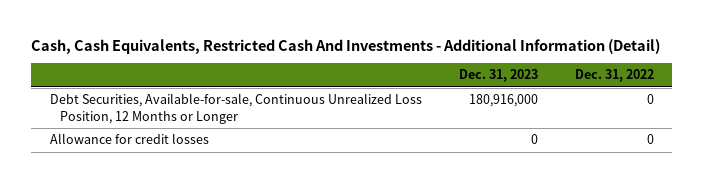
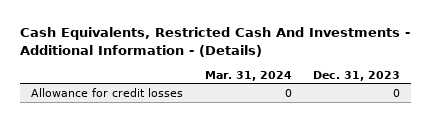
[31,38,661,54] Cash, Cash Equivalents, Restricted Cash And Investments - Additional Information (Detail) -> [20,27,411,57] Cash Equivalents, Restricted Cash And Investments - Additional Information - (Details)
[574,69,654,83] Dec. 31, 2022 -> none
none -> [204,70,292,81] Mar. 31, 2024
[49,93,422,124] Debt Securities, Available-for-sale, Continuous Unrealized Loss Position, 12 Months or Longer -> none

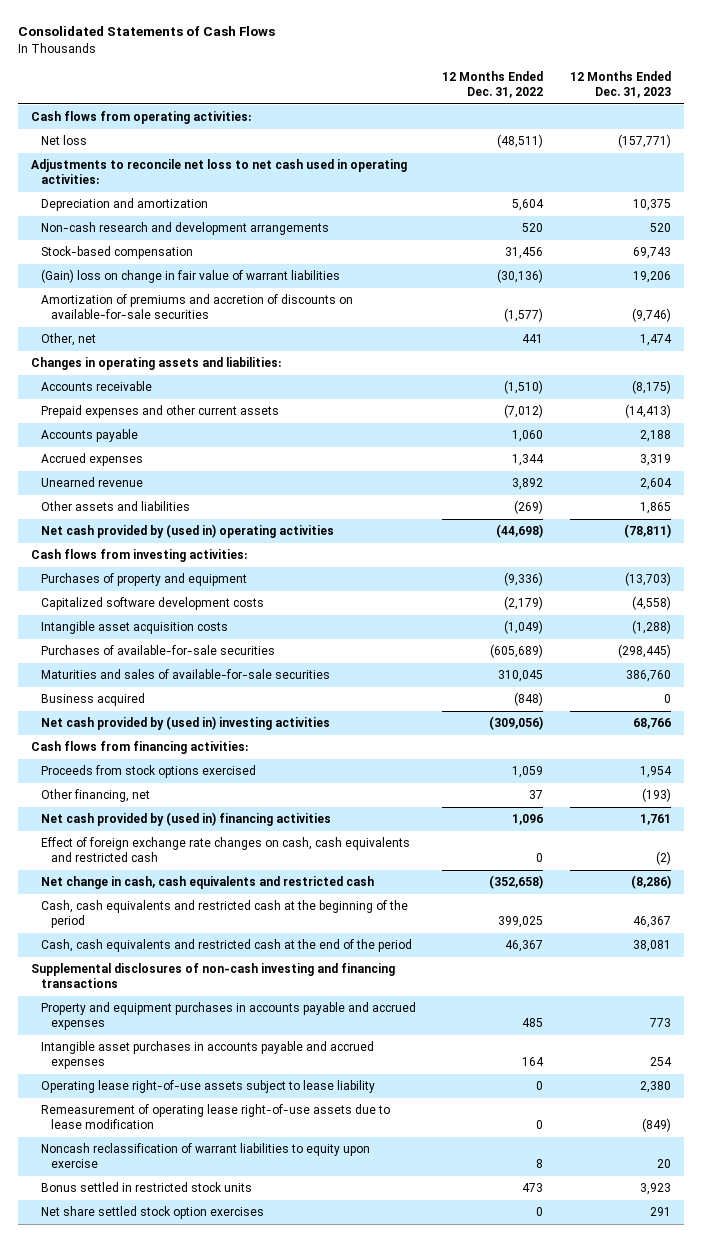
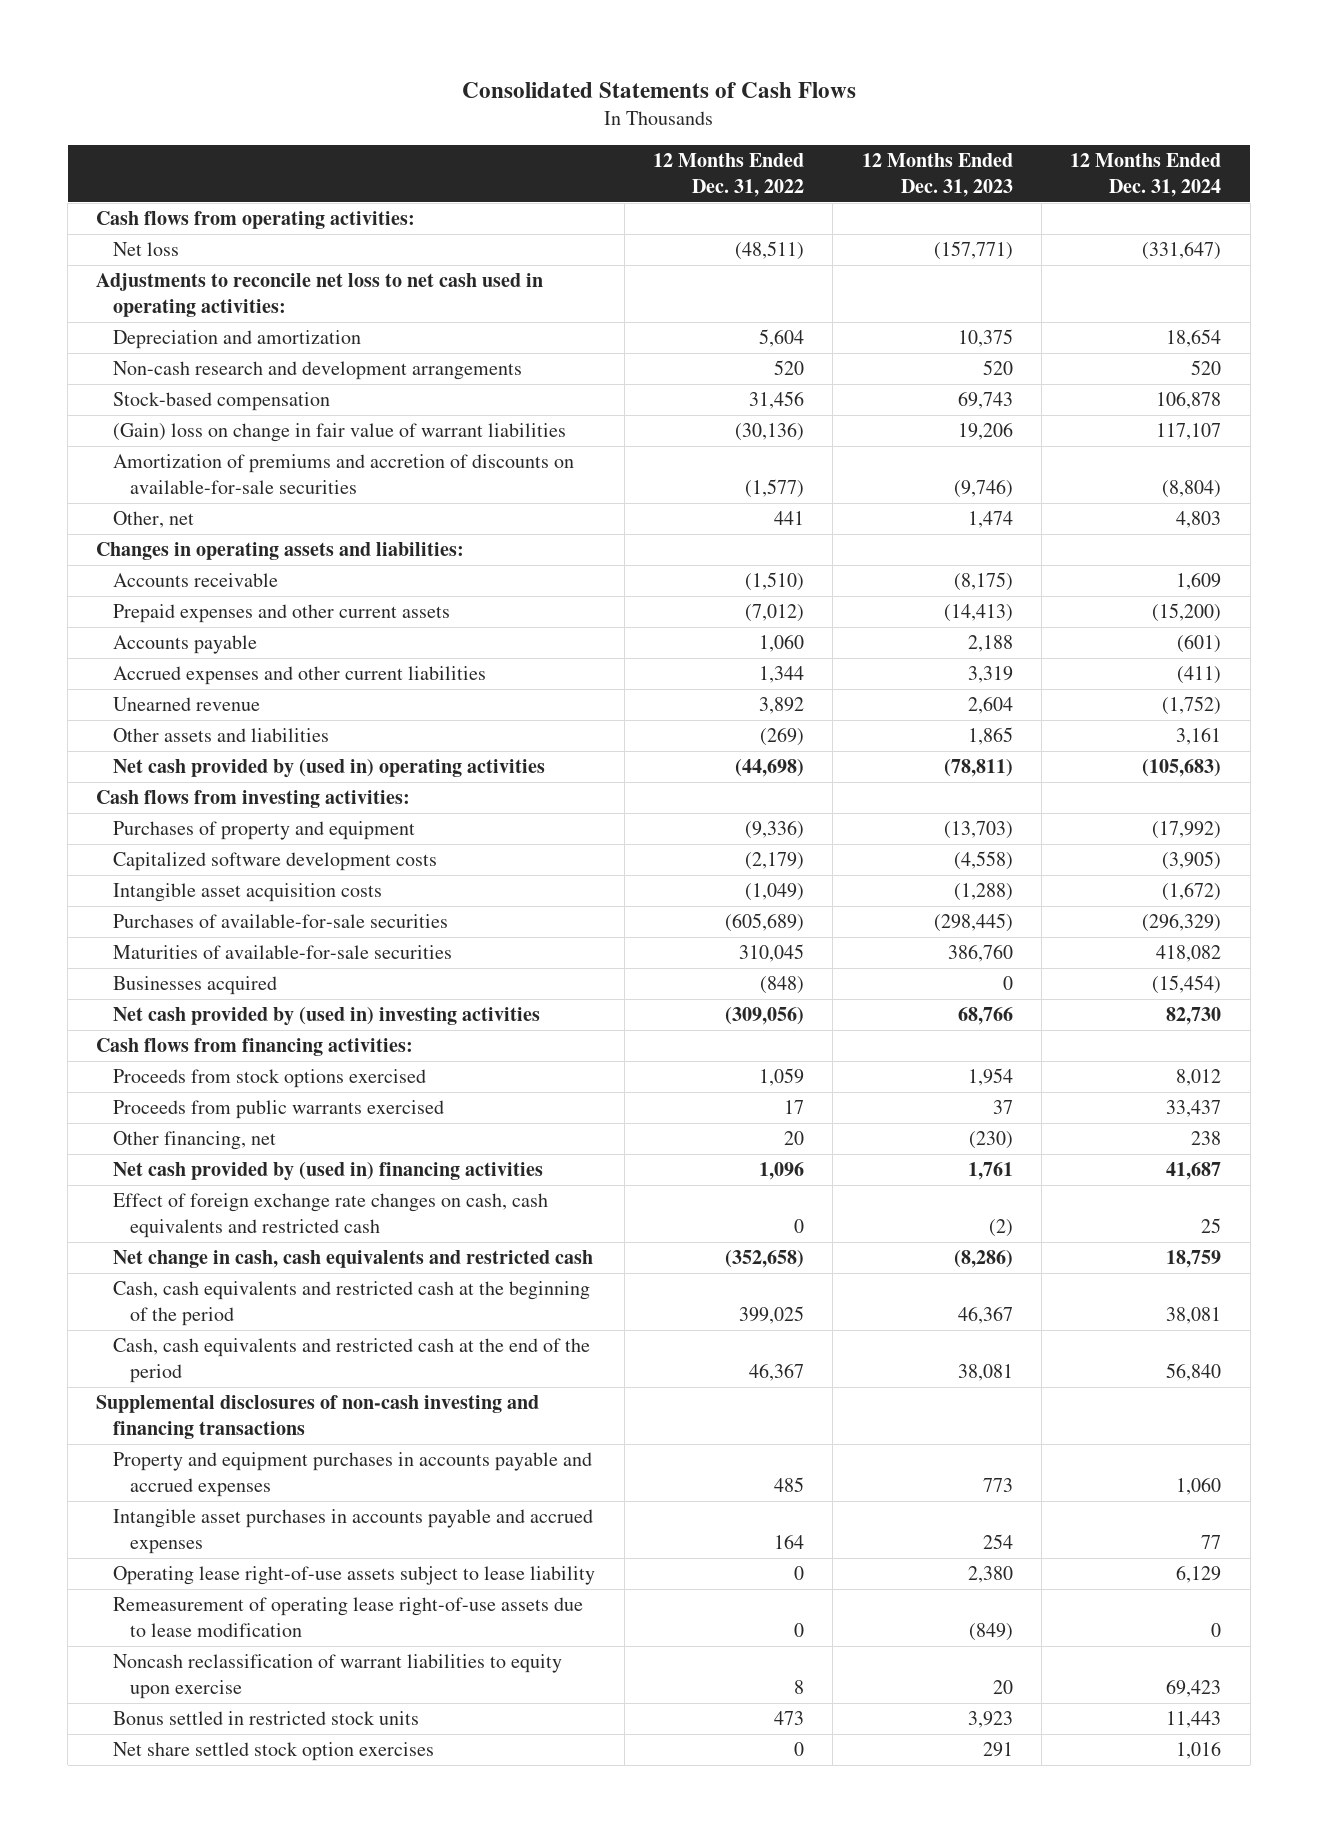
none -> [1070,153,1222,197] 12 Months Ended Dec. 31, 2024
[40,453,143,467] Accrued expenses -> [113,666,487,686] Accrued expenses and other current liabilities
[40,669,330,680] Maturities and sales of available-for-sale securities -> [113,945,453,960] Maturities of available-for-sale securities
[40,693,145,707] Business acquired -> [113,976,278,996] Businesses acquired
none -> [113,1100,445,1120] Proceeds from public warrants exercised
[529,790,544,800] 37 -> [783,1131,804,1146] 20
[641,788,671,803] (193) -> [968,1131,1013,1150] (230)

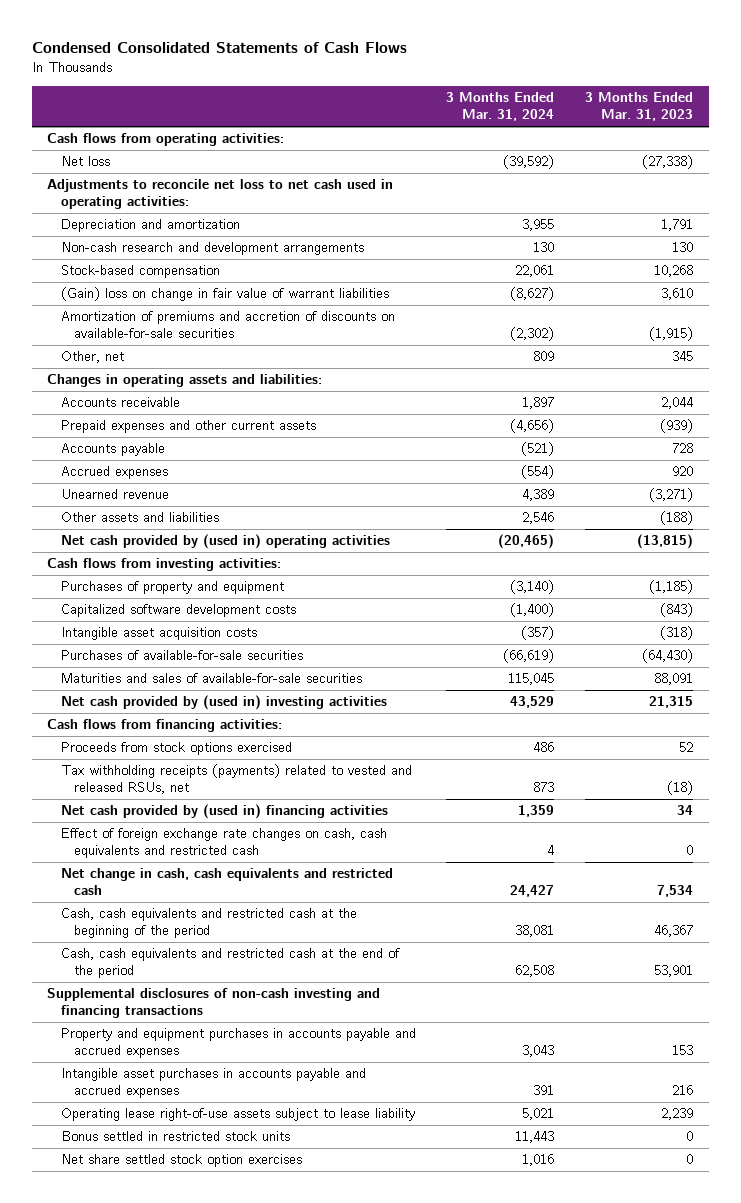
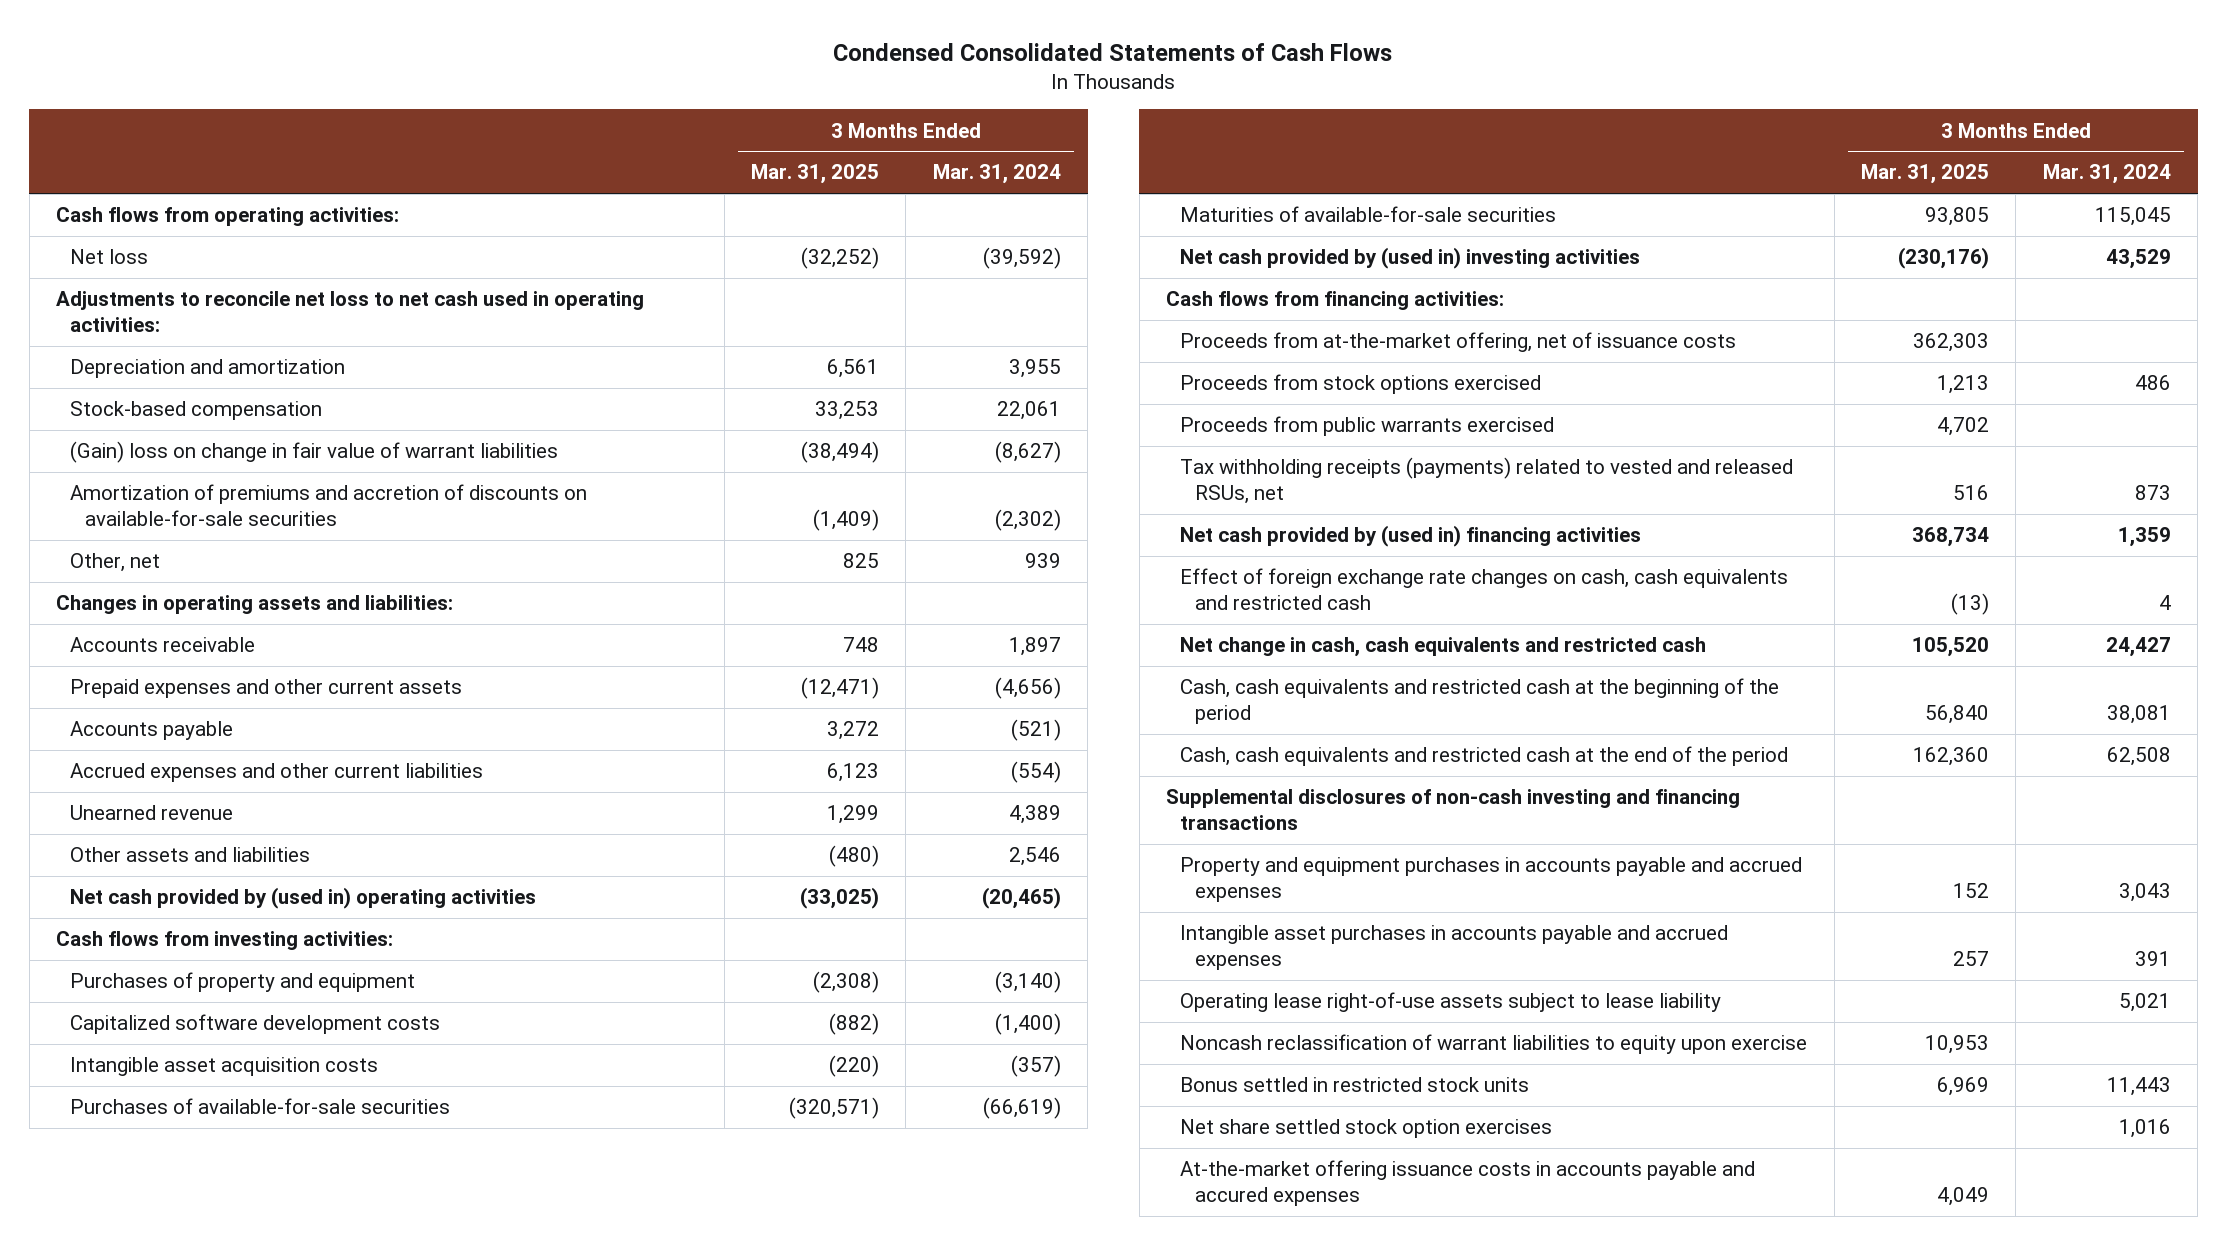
[585,92,694,122] 3 Months Ended Mar. 31, 2023 -> none
none -> [751,164,880,185] Mar. 31, 2025
[60,242,364,256] Non-cash research and development arrangements -> none
[533,351,555,362] 809 -> [1024,553,1061,569] 939
[60,466,168,480] Accrued expenses -> [70,763,484,783] Accrued expenses and other current liabilities
[60,673,362,684] Maturities and sales of available-for-sale securities -> [1180,206,1557,223] Maturities of available-for-sale securities
none -> [1180,332,1737,353] Proceeds from at-the-market offering, net of issuance costs
none -> [1180,416,1555,437] Proceeds from public warrants exercised
none -> [1180,1034,1808,1055] Noncash reclassification of warrant liabilities to equity upon exercise
none -> [1180,1160,1756,1206] At-the-market offering issuance costs in accounts payable and accured expenses

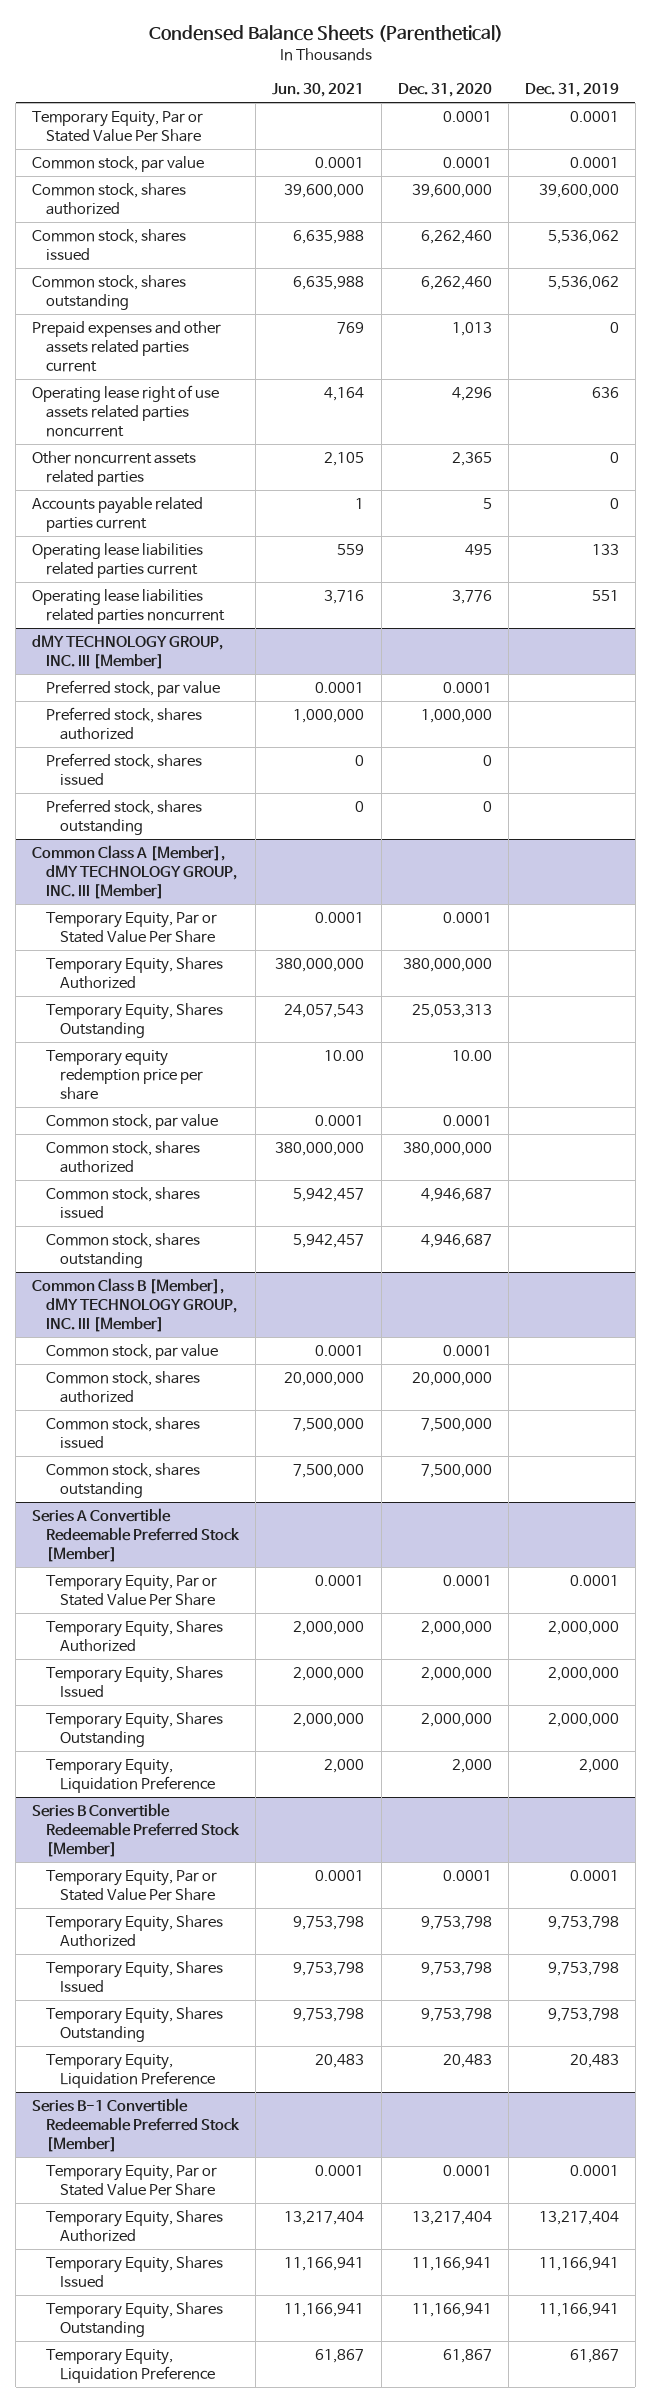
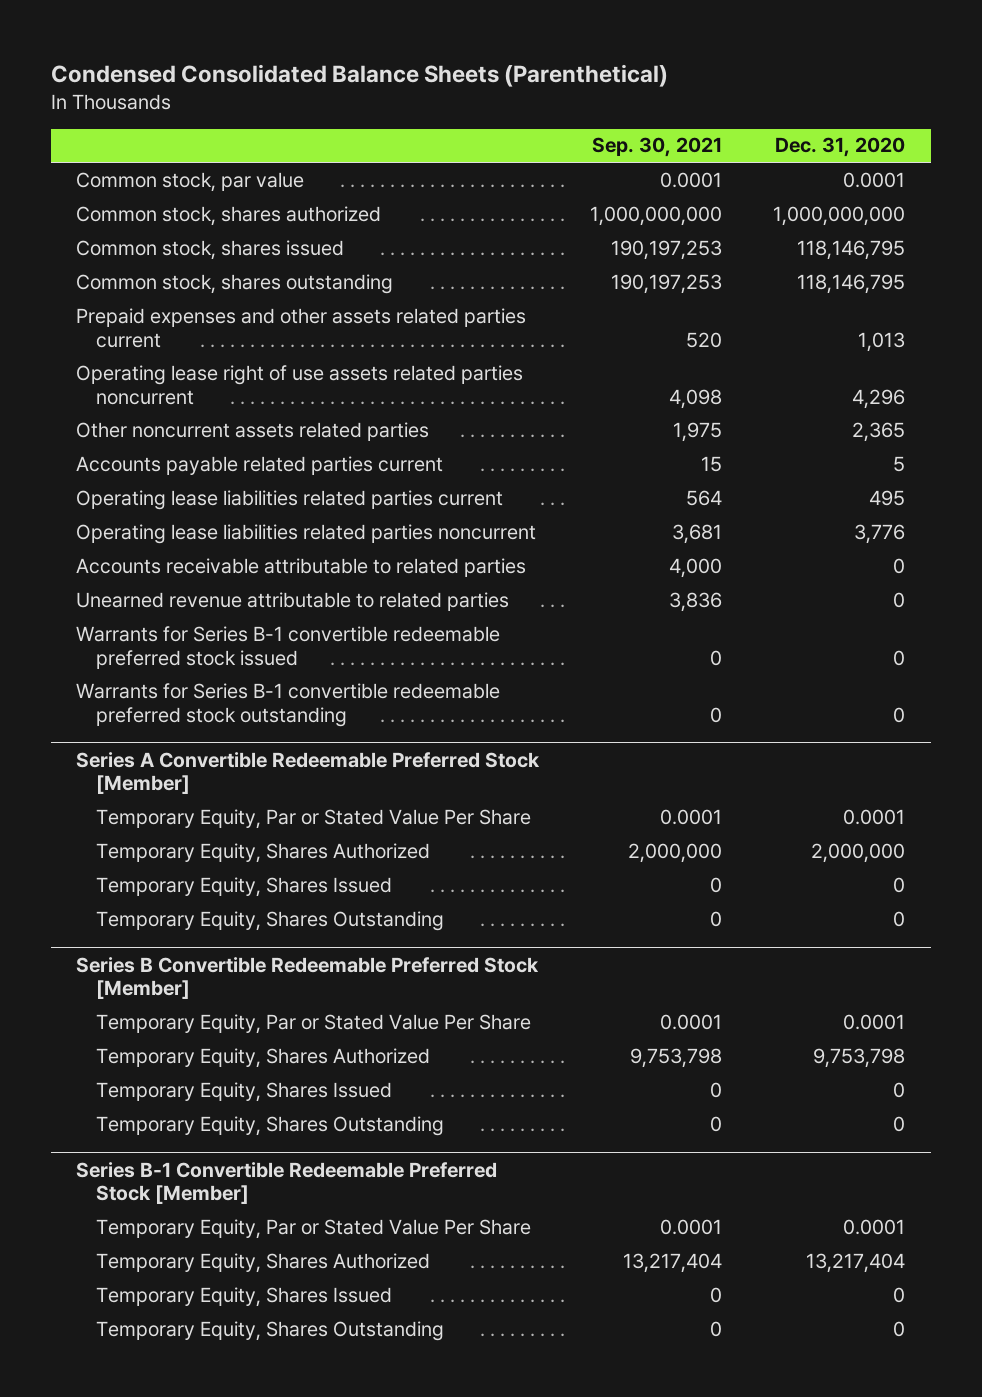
[148,25,503,43] Condensed Balance Sheets (Parenthetical) -> [51,63,669,87] Condensed Consolidated Balance Sheets (Parenthetical)
[272,82,365,97] Jun. 30, 2021 -> none
[524,82,619,97] Dec. 31, 2019 -> none
none -> [592,137,723,158] Sep. 30, 2021
[32,111,204,142] Temporary Equity, Par or Stated Value Per Share -> none
[411,184,492,199] 39,600,000 -> [773,205,906,226] 1,000,000,000
[420,230,492,245] 6,262,460 -> [797,239,906,260] 118,146,795
[420,276,492,291] 6,262,460 -> [797,273,906,294] 118,146,795
[32,635,224,669] dMY TECHNOLOGY GROUP, INC. III [Member] -> none
[46,680,221,698] Preferred stock, par value -> none
[46,707,203,740] Preferred stock, shares authorized -> none
[46,753,203,785] Preferred stock, shares issued -> none
[46,799,203,835] Preferred stock, shares outstanding -> none
[32,845,238,899] Common Class A [Member], dMY TECHNOLOGY GROUP, INC. III [Member] -> none
[46,912,218,943] Temporary Equity, Par or Stated Value Per Share -> none
[46,957,224,989] Temporary Equity, Shares Authorized -> none
[46,1003,224,1038] Temporary Equity, Shares Outstanding -> none
[46,1050,204,1100] Temporary equity redemption price per share -> none
[46,1114,219,1131] Common stock, par value -> none
[46,1141,201,1173] Common stock, shares authorized -> none
[46,1187,201,1218] Common stock, shares issued -> none
[46,1233,201,1268] Common stock, shares outstanding -> none
[32,1278,238,1332] Common Class B [Member], dMY TECHNOLOGY GROUP, INC. III [Member] -> none
[46,1344,219,1361] Common stock, par value -> none
[46,1371,201,1403] Common stock, shares authorized -> none
[46,1417,201,1448] Common stock, shares issued -> none
[46,1463,201,1498] Common stock, shares outstanding -> none
none -> [76,557,527,577] Accounts receivable attributable to related parties
none -> [76,591,510,611] Unearned revenue attributable to related parties
none -> [76,625,501,669] Warrants for Series B-1 convertible redeemable preferred stock issued
none -> [76,682,501,727] Warrants for Series B-1 convertible redeemable preferred stock outstanding
[46,1759,216,1793] Temporary Equity, Liquidation Preference -> none
[420,1667,492,1682] 2,000,000 -> [893,876,906,893] 0
[420,1713,492,1728] 2,000,000 -> [893,910,906,927] 0
[46,2054,216,2088] Temporary Equity, Liquidation Preference -> none
[420,1962,492,1977] 9,753,798 -> [893,1081,906,1098] 0
[420,2008,492,2023] 9,753,798 -> [893,1115,906,1132] 0
[46,2349,216,2383] Temporary Equity, Liquidation Preference -> none
[411,2257,492,2272] 11,166,941 -> [893,1286,906,1303] 0
[411,2303,492,2318] 11,166,941 -> [893,1320,906,1337] 0

